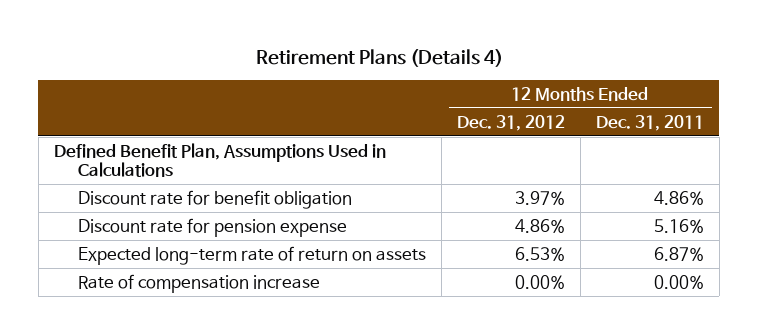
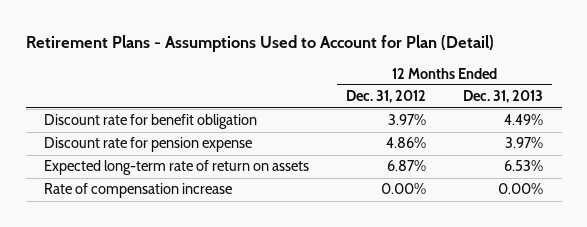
[255,48,503,67] Retirement Plans (Details 4) -> [25,34,494,52] Retirement Plans - Assumptions Used to Account for Plan (Detail)
[595,114,704,131] Dec. 31, 2011 -> none
none -> [463,90,544,104] Dec. 31, 2013
[53,142,386,178] Defined Benefit Plan, Assumptions Used in Calculations -> none
[514,246,565,261] 6.53% -> [387,160,427,172] 6.87%

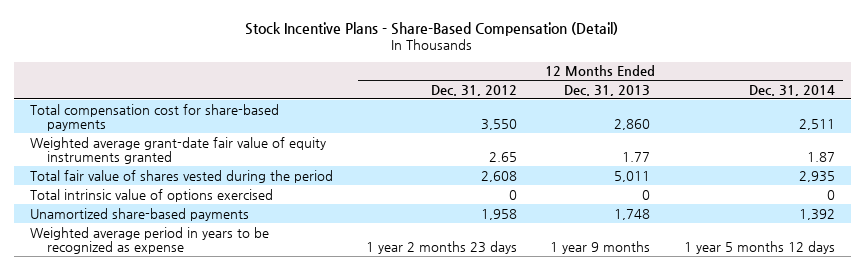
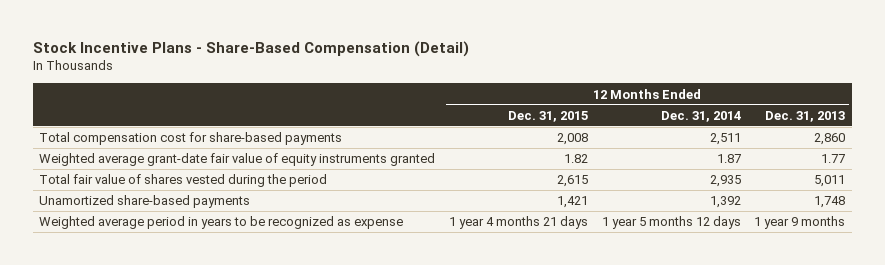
[431,84,518,96] Dec. 31, 2012 -> none
none -> [508,110,589,122] Dec. 31, 2015
[30,188,274,202] Total intrinsic value of options exercised -> none

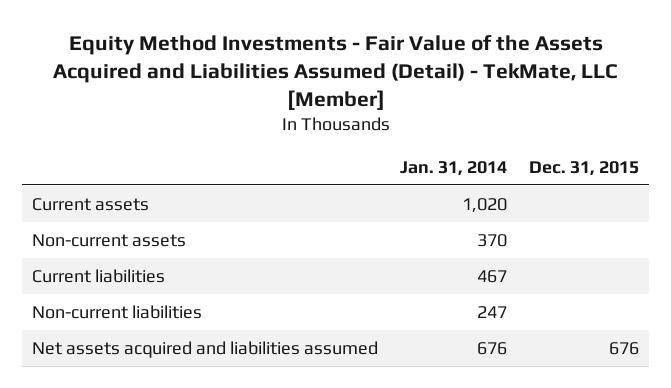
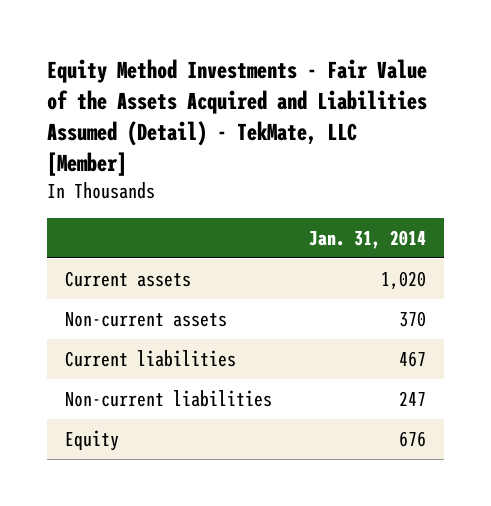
[528,160,639,176] Dec. 31, 2015 -> none
[32,341,379,359] Net assets acquired and liabilities assumed -> [65,430,120,452] Equity

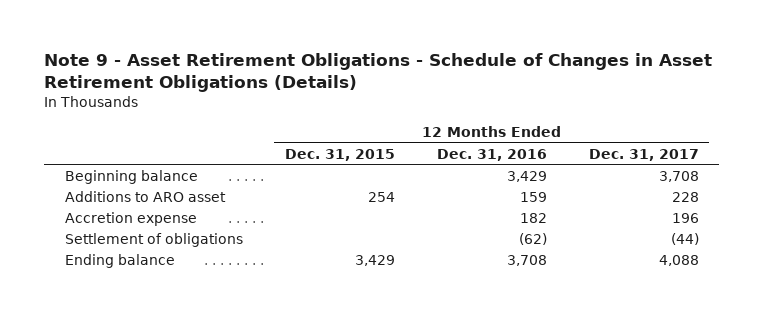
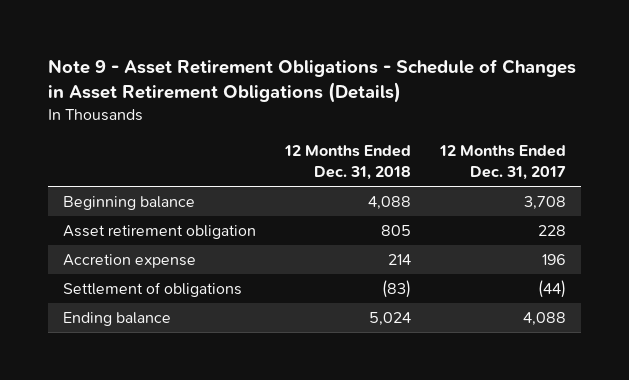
[284,148,395,161] Dec. 31, 2015 -> none
[436,148,547,161] Dec. 31, 2016 -> none
none -> [284,145,412,181] 12 Months Ended Dec. 31, 2018
[65,190,227,202] Additions to ARO asset -> [62,224,256,239] Asset retirement obligation

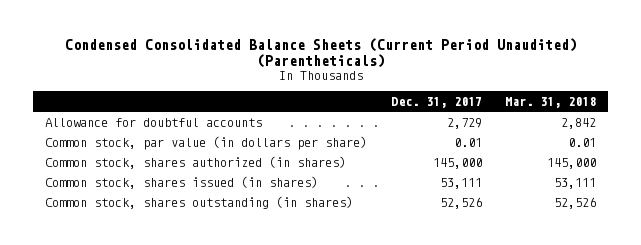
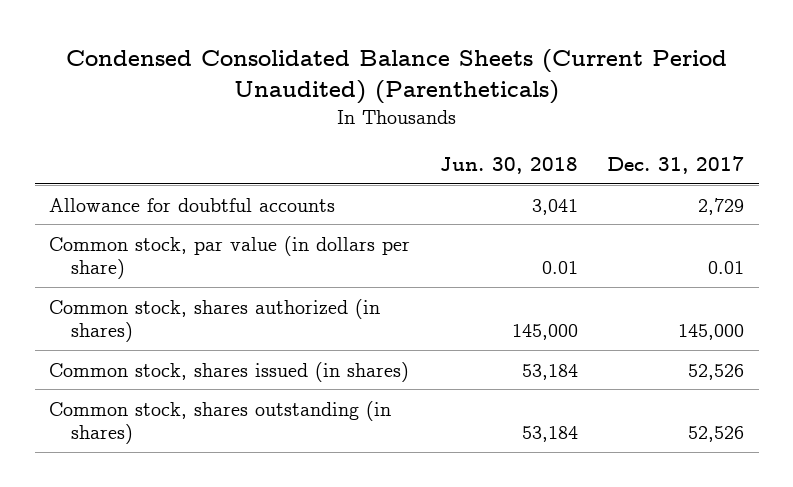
[505,96,597,108] Mar. 31, 2018 -> none
none -> [439,156,578,174] Jun. 30, 2018
[439,178,482,190] 53,111 -> [688,363,745,380] 52,526

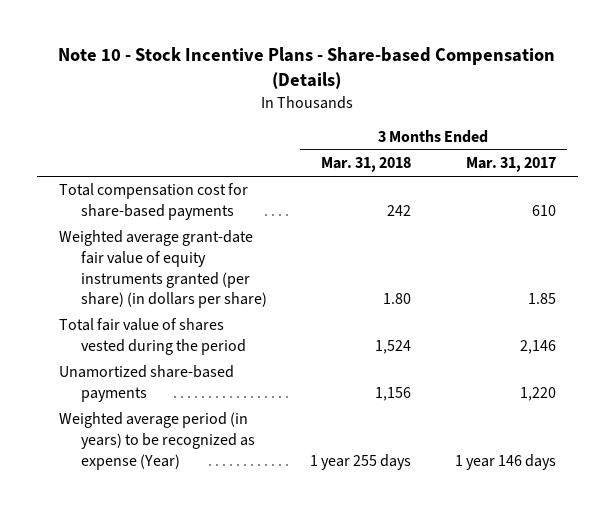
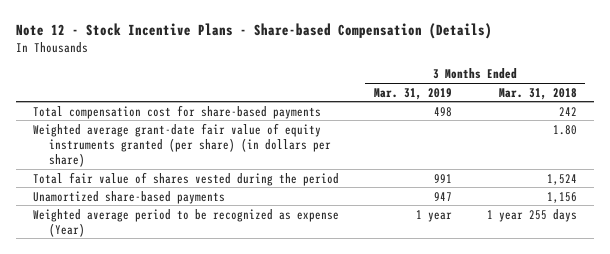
[58,47,556,90] Note 10 - Stock Incentive Plans - Share-based Compensation (Details) -> [15,23,492,40] Note 12 - Stock Incentive Plans - Share-based Compensation (Details)
[466,157,557,173] Mar. 31, 2017 -> none
none -> [374,87,453,100] Mar. 31, 2019
[58,412,255,470] Weighted average period (in years) to be recognized as expense (Year) -> [33,208,340,237] Weighted average period to be recognized as expense (Year)

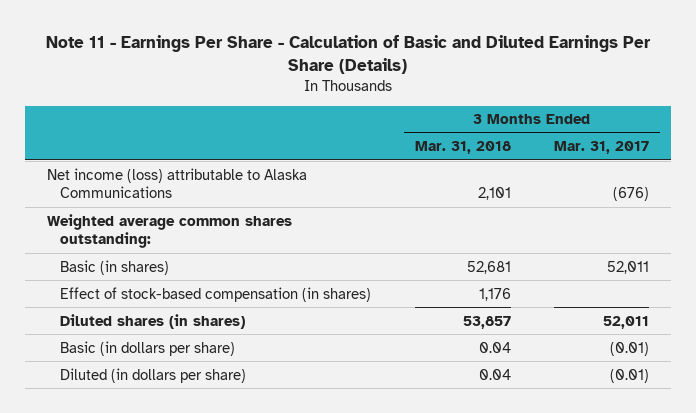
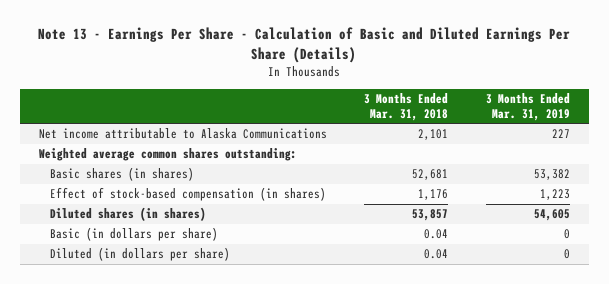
[46,34,652,74] Note 11 - Earnings Per Share - Calculation of Basic and Diluted Earnings Per Share (Details) -> [38,27,571,63] Note 13 - Earnings Per Share - Calculation of Basic and Diluted Earnings Per Share (Details)
[554,141,650,155] Mar. 31, 2017 -> none
none -> [486,92,571,121] 3 Months Ended Mar. 31, 2019
[46,167,307,199] Net income (loss) attributable to Alaska Communications -> [38,128,327,140] Net income attributable to Alaska Communications
[60,259,170,275] Basic (in shares) -> [50,167,195,182] Basic shares (in shares)

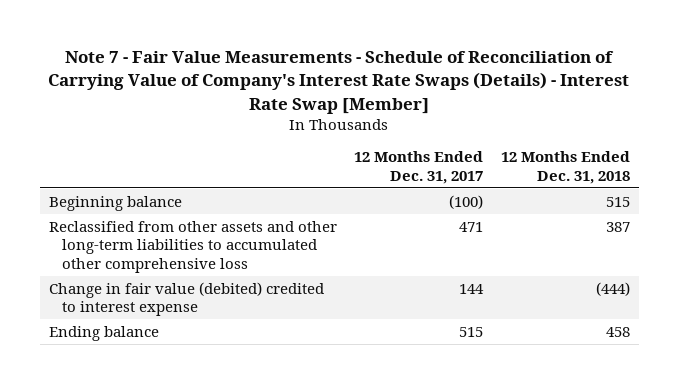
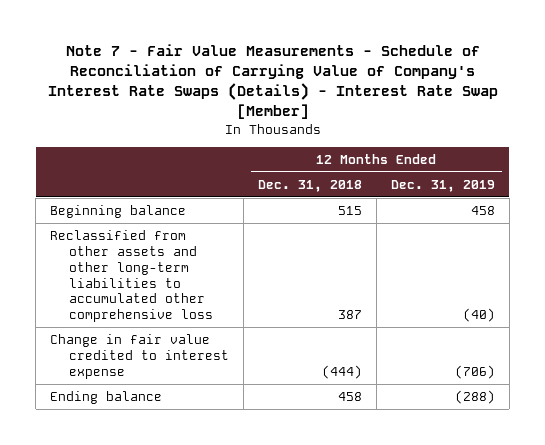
[354,151,484,184] 12 Months Ended Dec. 31, 2017 -> none
none -> [390,179,495,192] Dec. 31, 2019
[48,281,324,317] Change in fair value (debited) credited to interest expense -> [50,334,230,379] Change in fair value credited to interest expense

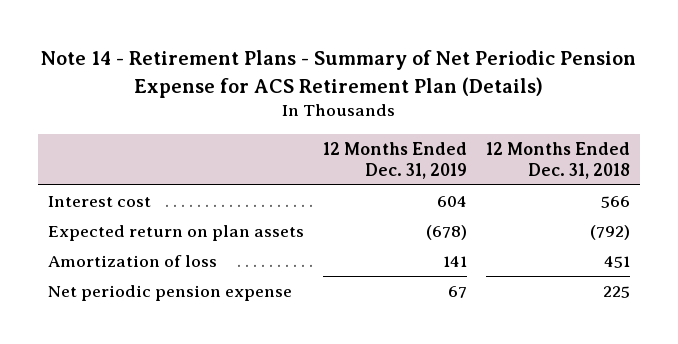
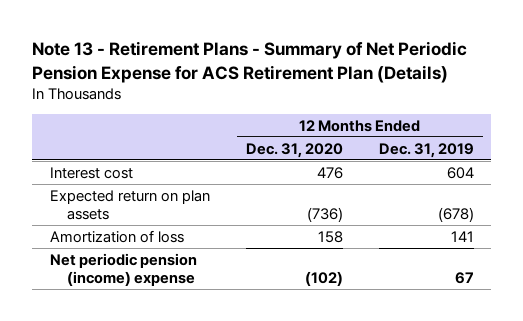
[41,50,637,98] Note 14 - Retirement Plans - Summary of Net Periodic Pension Expense for ACS Retirement Plan (Details) -> [31,41,467,83] Note 13 - Retirement Plans - Summary of Net Periodic Pension Expense for ACS Retirement Plan (Details)
[486,141,631,179] 12 Months Ended Dec. 31, 2018 -> none
none -> [245,142,343,158] Dec. 31, 2020
[47,285,292,302] Net periodic pension expense -> [49,252,197,286] Net periodic pension (income) expense

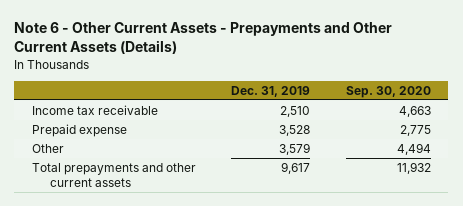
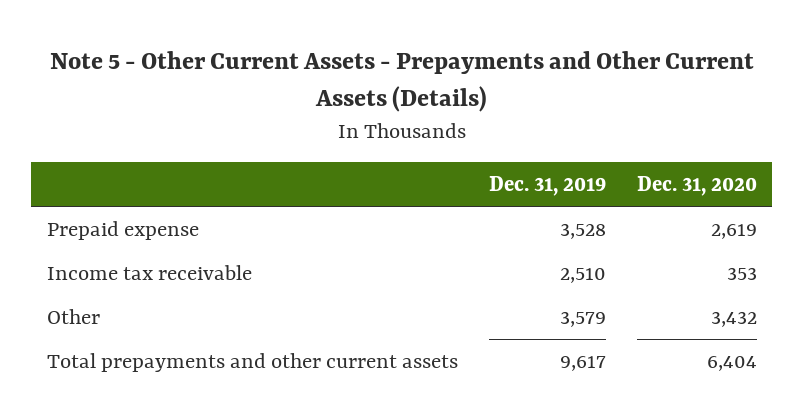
[14,22,393,55] Note 6 - Other Current Assets - Prepayments and Other Current Assets (Details) -> [49,50,754,112] Note 5 - Other Current Assets - Prepayments and Other Current Assets (Details)
[345,85,431,98] Sep. 30, 2020 -> none
none -> [636,175,757,196] Dec. 31, 2020
[32,104,159,115] Income tax receivable -> [46,264,252,280] Income tax receivable

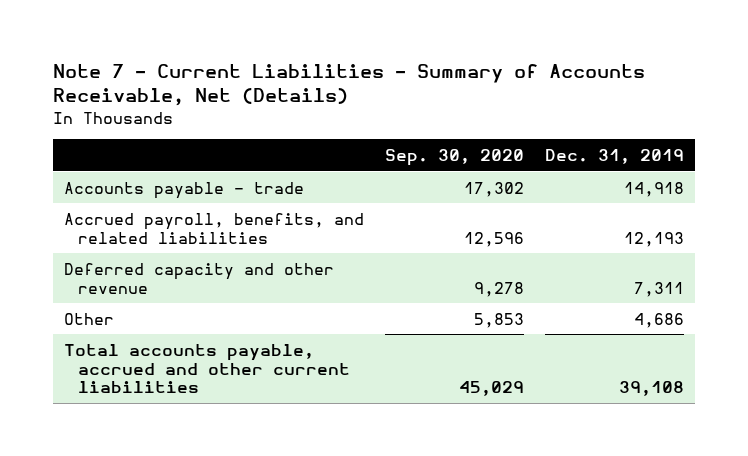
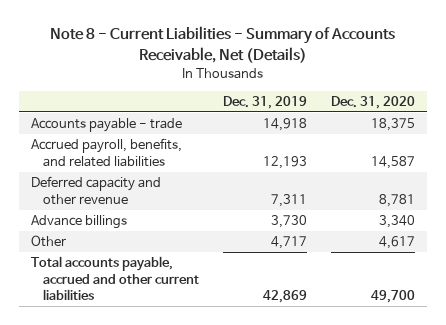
[53,63,646,107] Note 7 - Current Liabilities - Summary of Accounts Receivable, Net (Details) -> [49,26,395,63] Note 8 - Current Liabilities - Summary of Accounts Receivable, Net (Details)
[385,148,525,166] Sep. 30, 2020 -> none
none -> [330,95,415,109] Dec. 31, 2020
none -> [30,215,127,230] Advance billings
[634,312,685,328] 4,686 -> [271,236,308,250] 4,717
[619,381,685,397] 39,108 -> [263,290,308,304] 42,869

